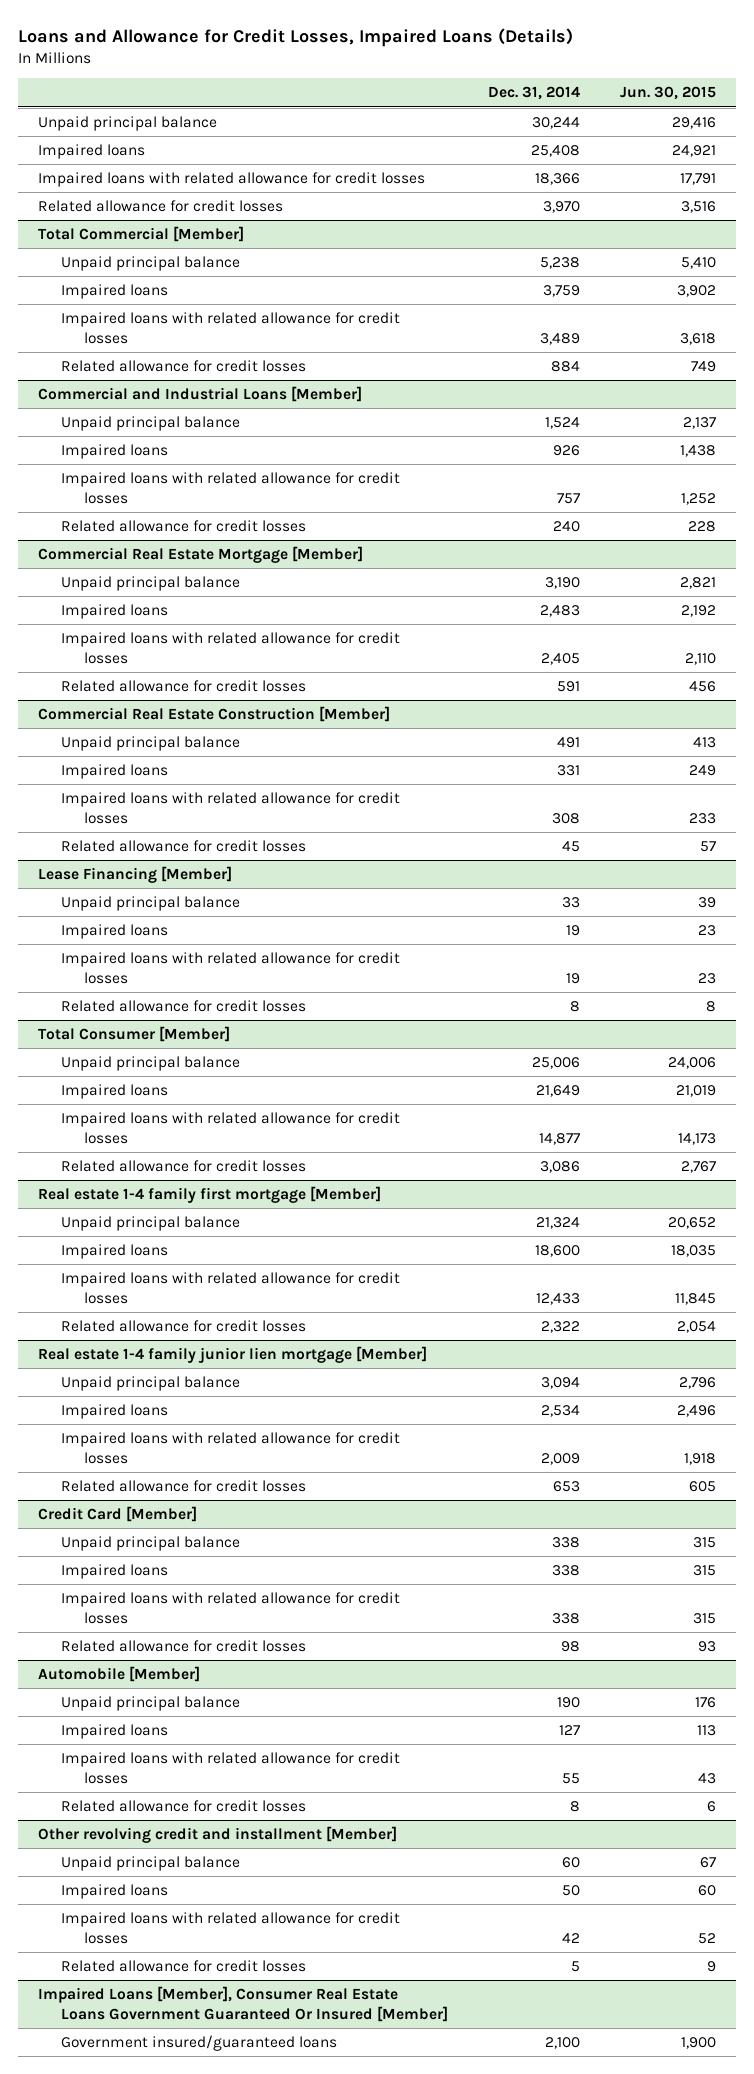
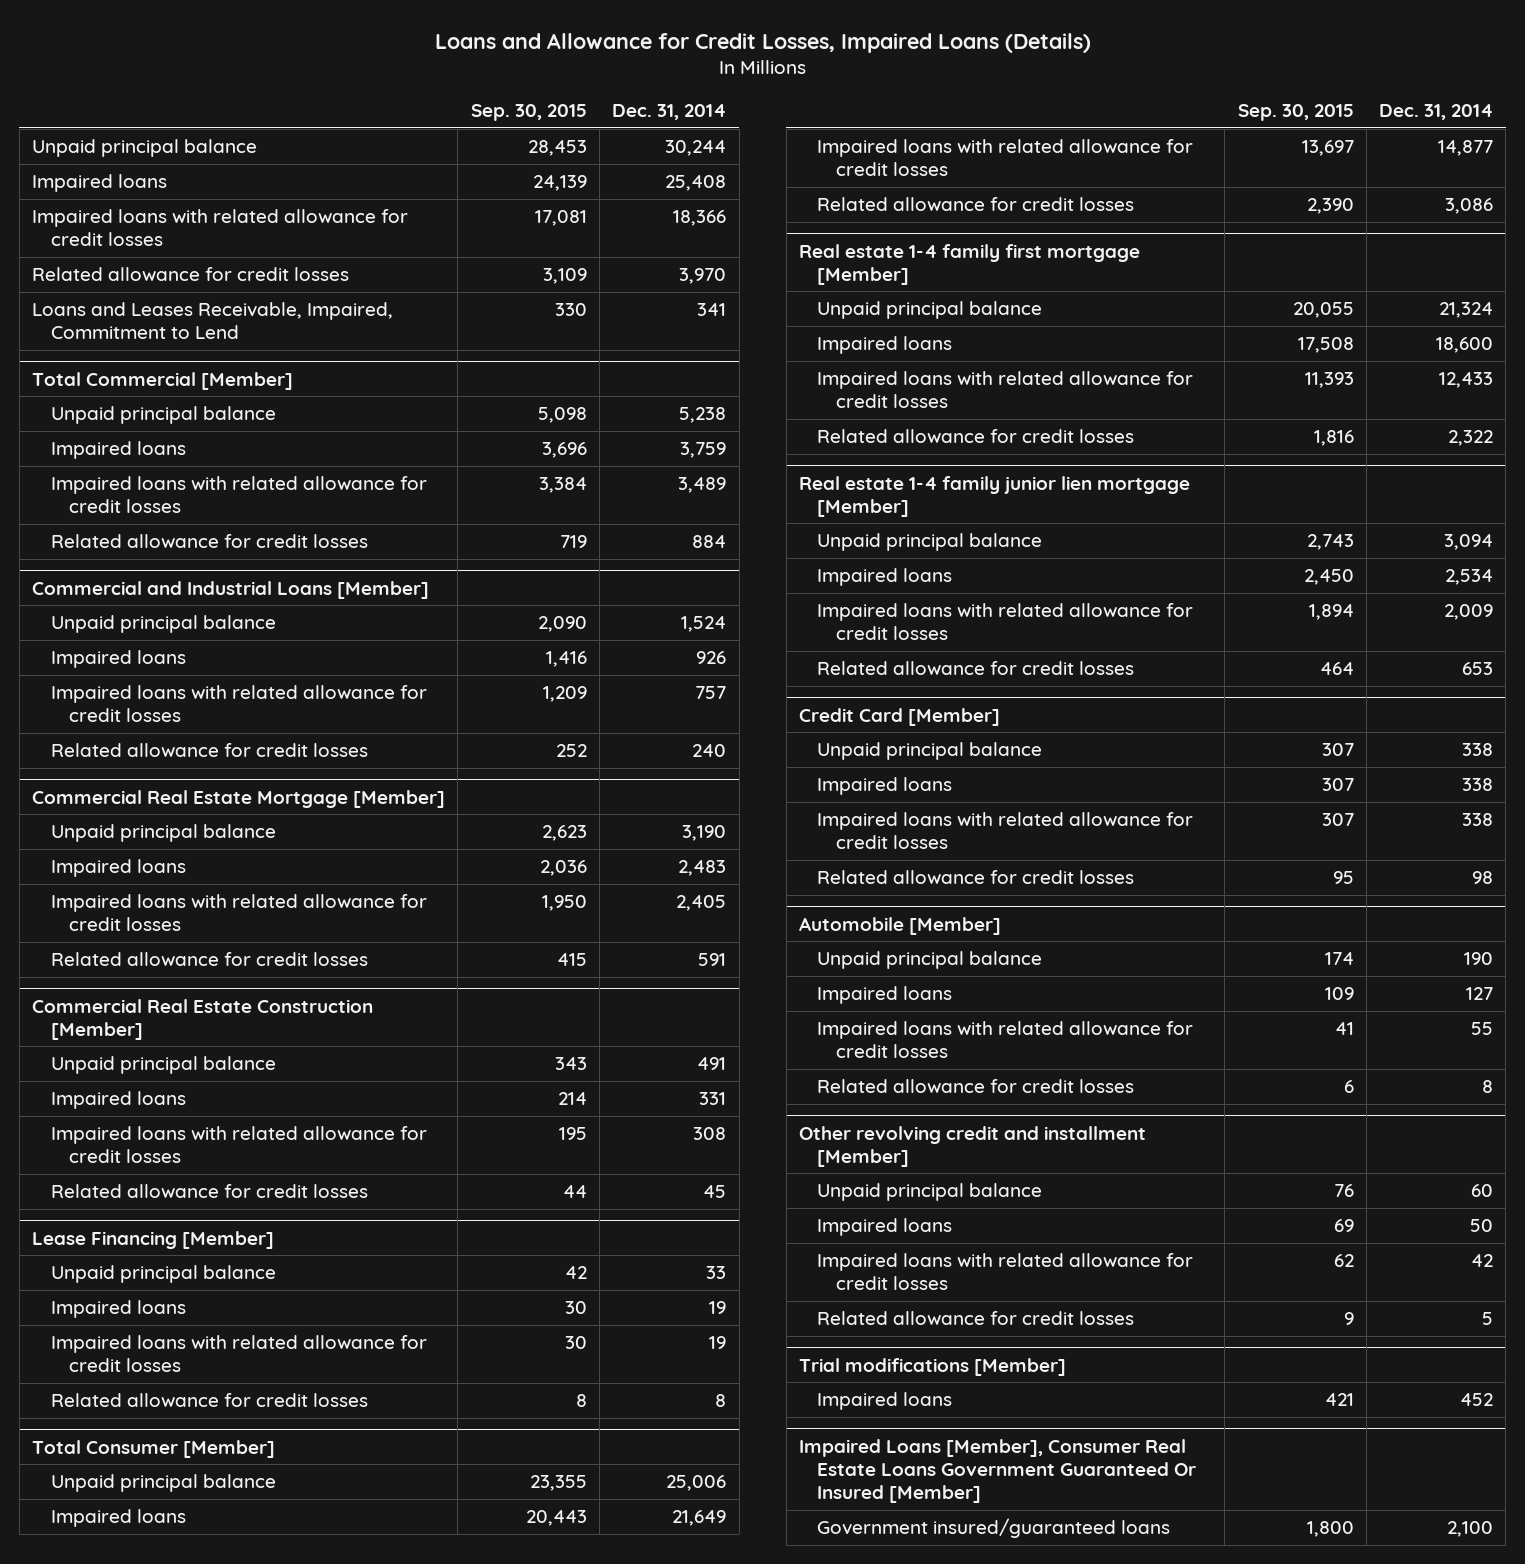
[620,86,717,101] Jun. 30, 2015 -> none
none -> [470,104,587,122] Sep. 30, 2015
none -> [32,302,394,340] Loans and Leases Receivable, Impaired, Commitment to Lend
none -> [798,1357,1066,1376] Trial modifications [Member]
none -> [817,1392,953,1411] Impaired loans

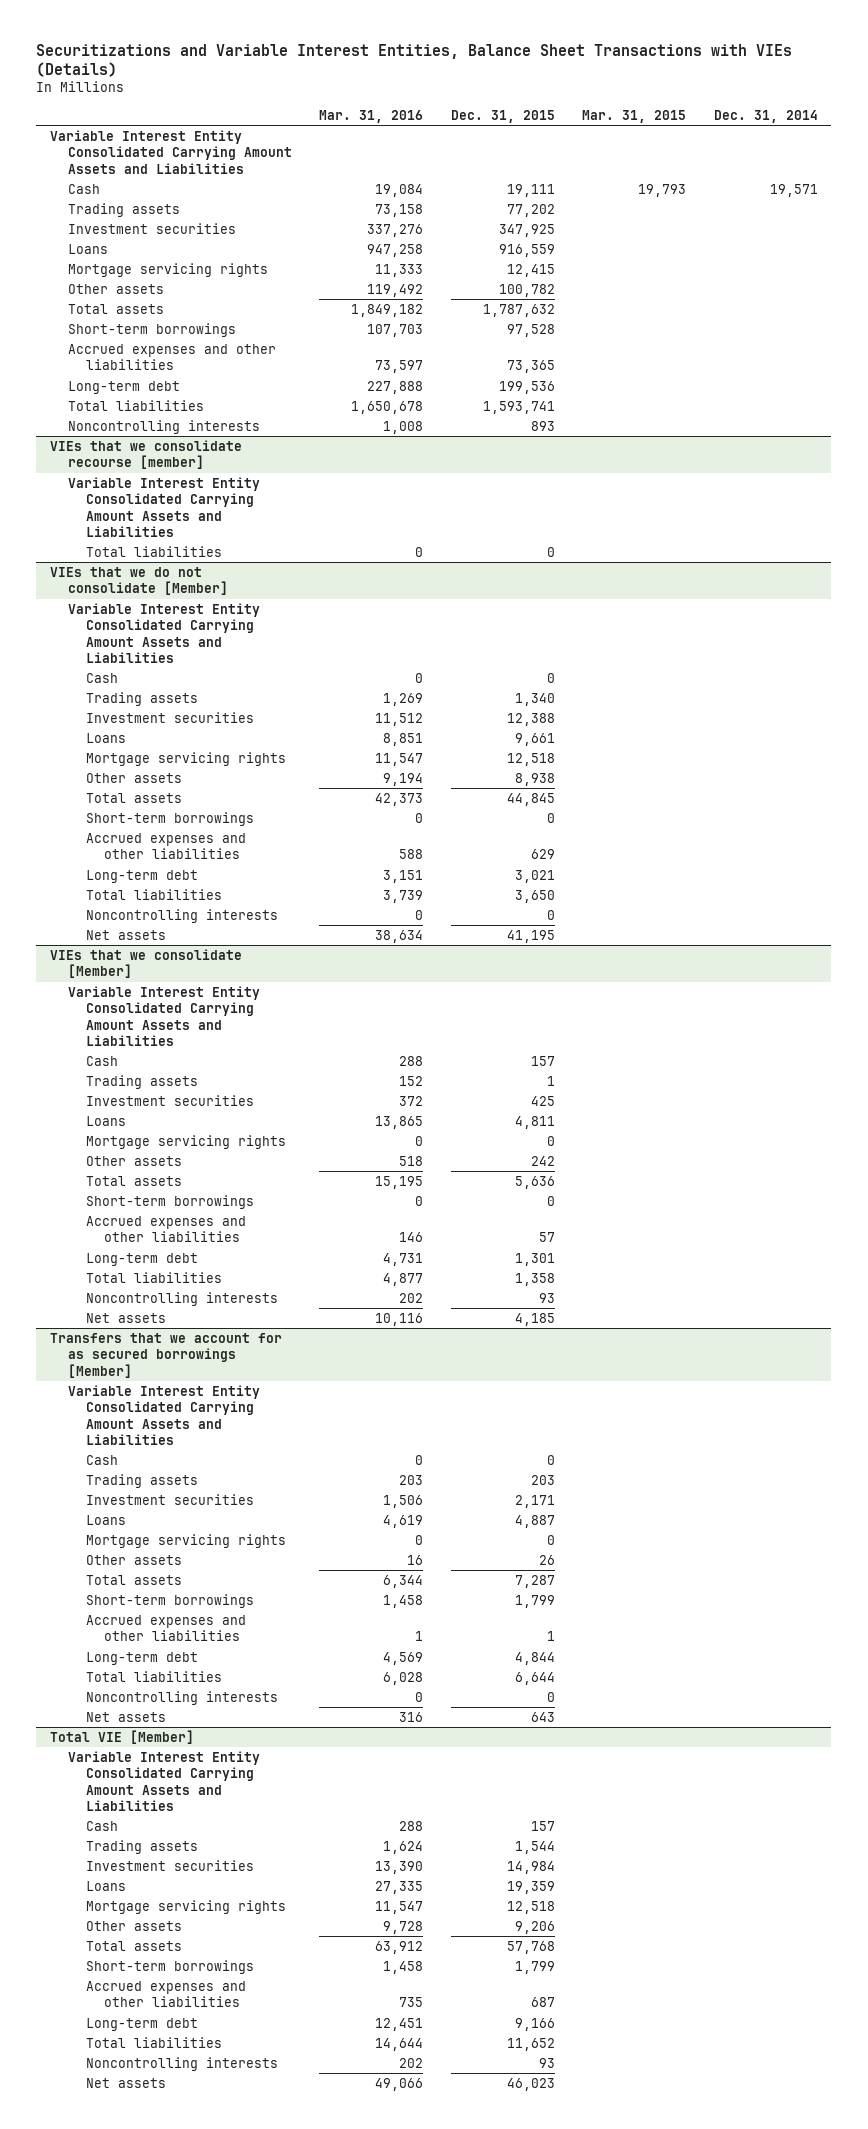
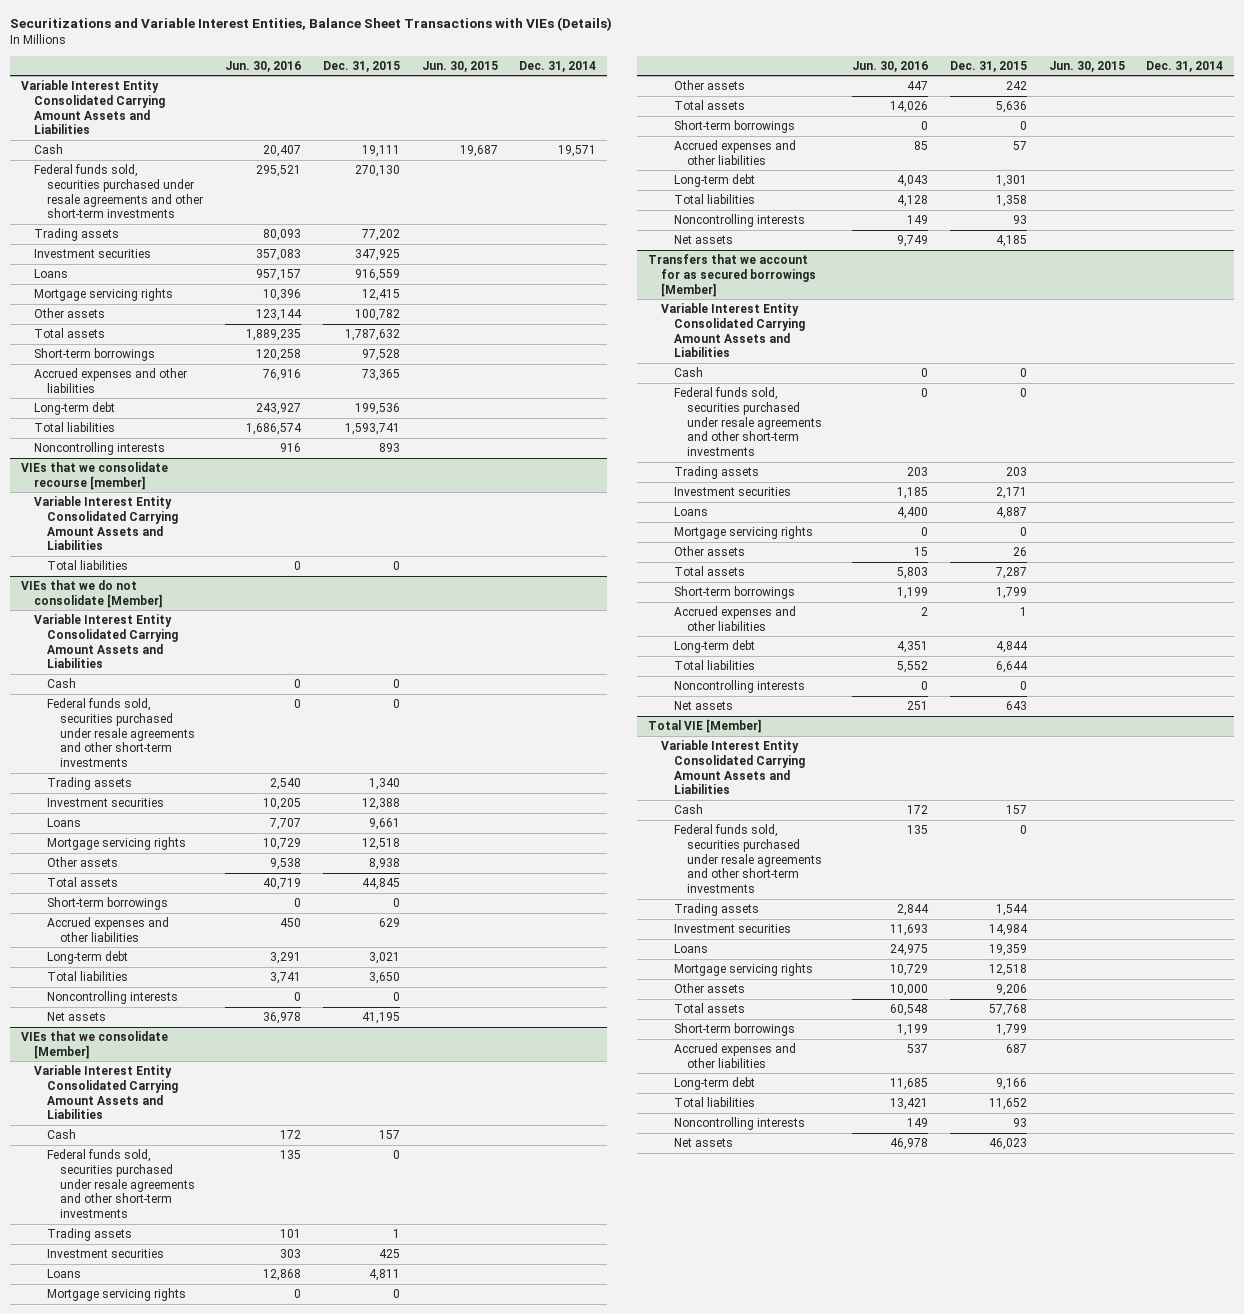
[319,109,424,123] Mar. 31, 2016 -> none
[582,109,687,123] Mar. 31, 2015 -> none
none -> [224,60,301,72] Jun. 30, 2016
none -> [421,60,498,72] Jun. 30, 2015
none -> [33,164,204,219] Federal funds sold, securities purchased under resale agreements and other short-term investments
none -> [47,698,196,768] Federal funds sold, securities purchased under resale agreements and other short-term investments
none -> [47,1149,196,1219] Federal funds sold, securities purchased under resale agreements and other short-term investments
none -> [674,387,823,457] Federal funds sold, securities purchased under resale agreements and other short-term investments
none -> [674,824,823,894] Federal funds sold, securities purchased under resale agreements and other short-term investments

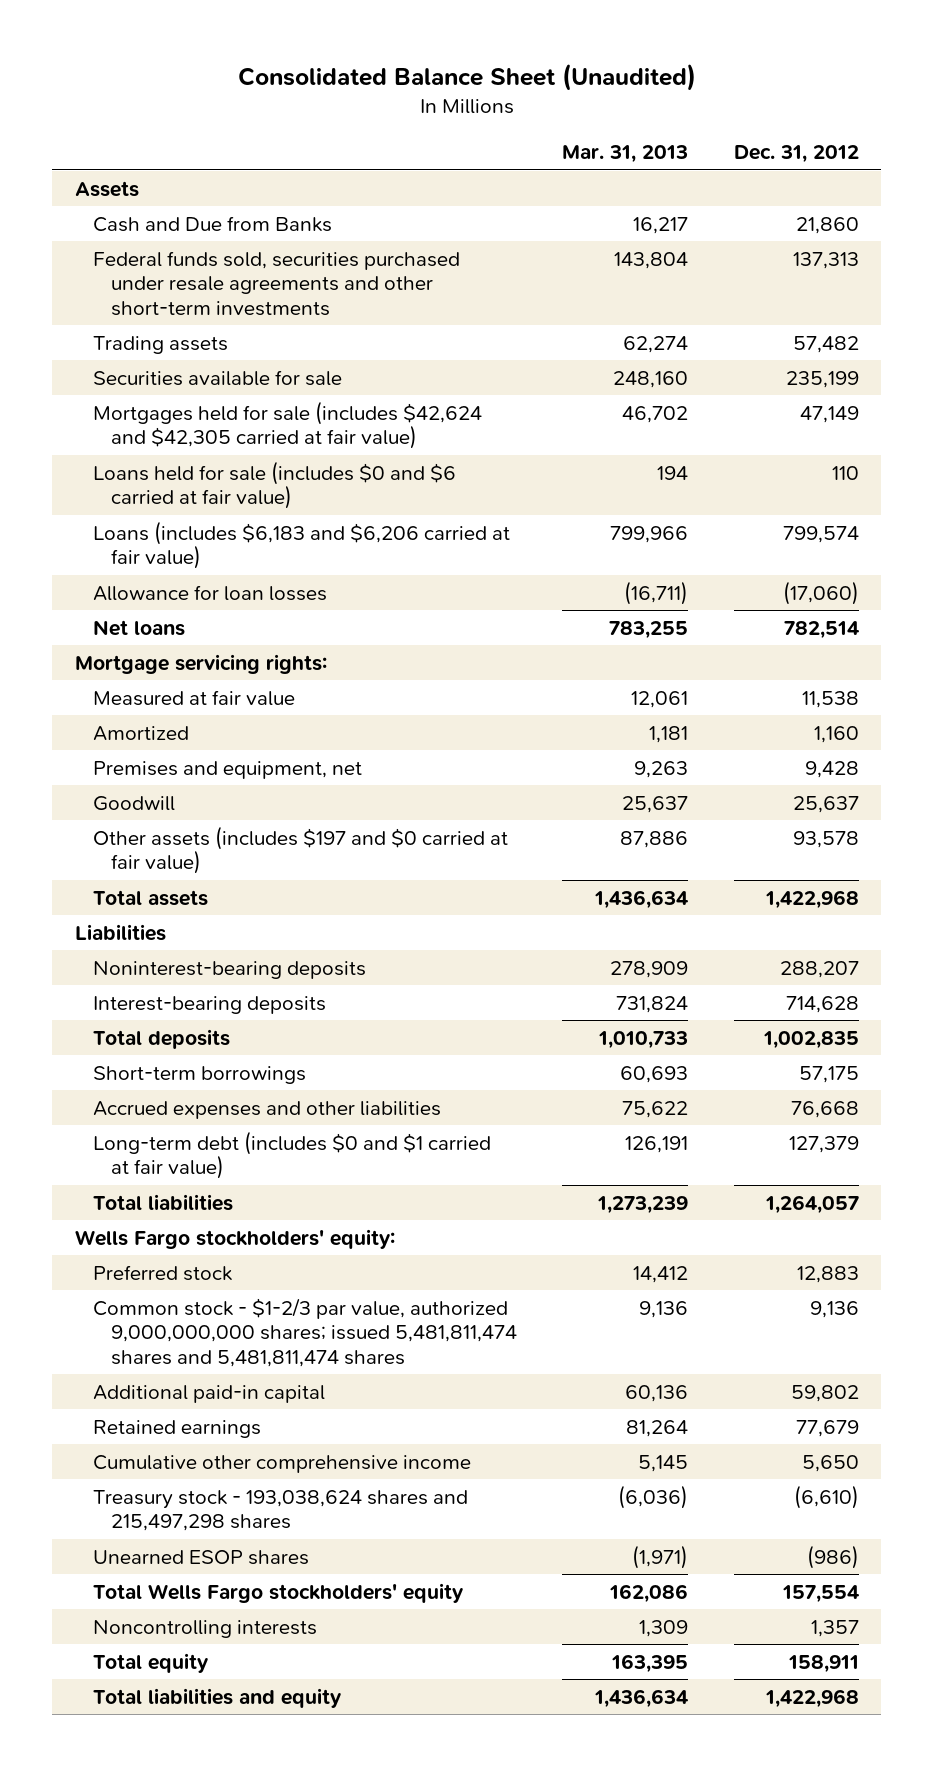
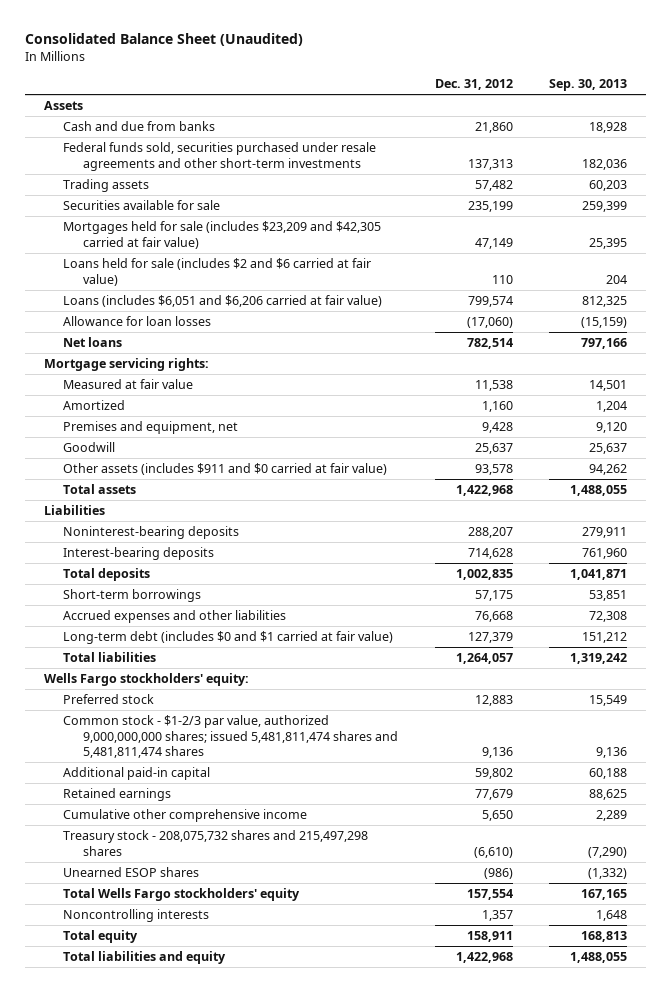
[562,145,689,164] Mar. 31, 2013 -> none
none -> [549,79,628,92] Sep. 30, 2013
[92,215,332,232] Cash and Due from Banks -> [63,120,216,131] Cash and due from banks
[92,400,482,450] Mortgages held for sale (includes $42,624 and $42,305 carried at fair value) -> [63,220,382,249] Mortgages held for sale (includes $23,209 and $42,305 carried at fair value)
[92,460,456,510] Loans held for sale (includes $0 and $6 carried at fair value) -> [63,257,372,286] Loans held for sale (includes $2 and $6 carried at fair value)
[92,520,510,570] Loans (includes $6,183 and $6,206 carried at fair value) -> [63,294,383,307] Loans (includes $6,051 and $6,206 carried at fair value)
[92,825,508,875] Other assets (includes $197 and $0 carried at fair value) -> [63,462,388,475] Other assets (includes $911 and $0 carried at fair value)
[92,1489,468,1532] Treasury stock - 193,038,624 shares and 215,497,298 shares -> [63,829,369,856] Treasury stock - 208,075,732 shares and 215,497,298 shares

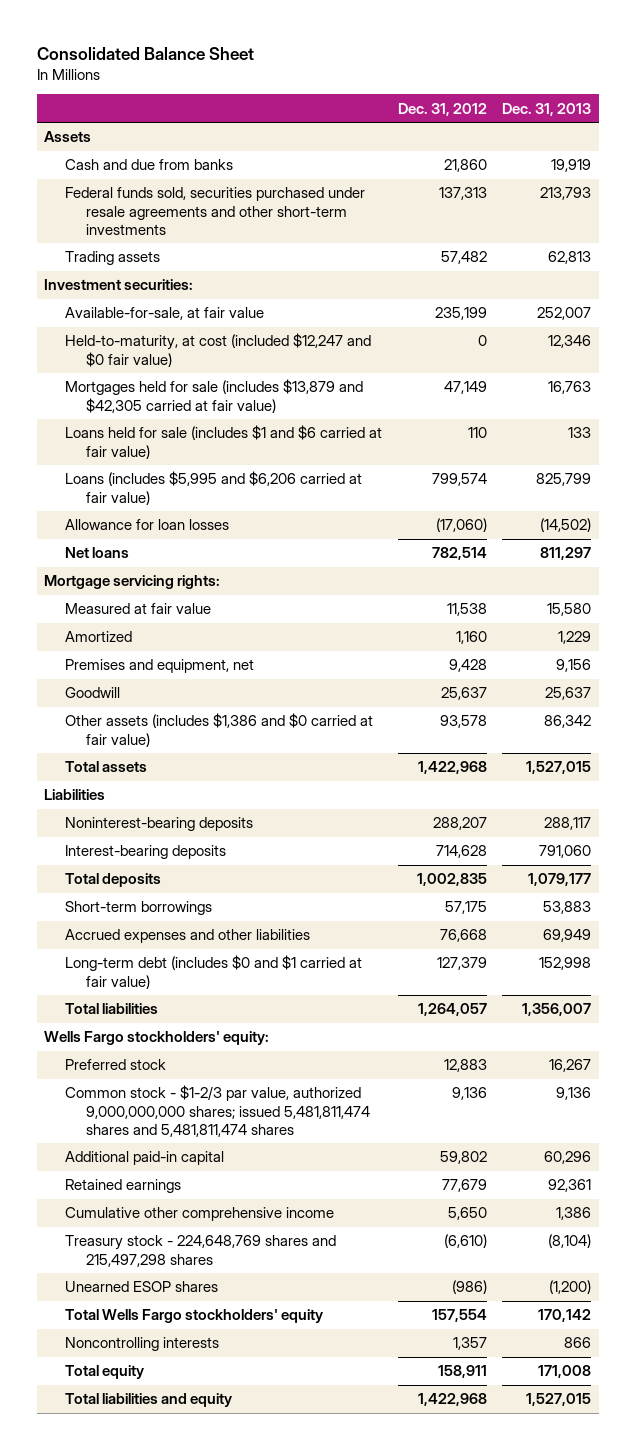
[25,33,304,47] Consolidated Balance Sheet (Unaudited) -> [36,46,254,60] Consolidated Balance Sheet
[549,79,628,92] Sep. 30, 2013 -> none
none -> [501,102,591,116] Dec. 31, 2013
none -> [44,279,194,291] Investment securities:
[63,199,221,210] Securities available for sale -> [65,307,265,321] Available-for-sale, at fair value
none -> [65,333,372,367] Held-to-maturity, at cost (included $12,247 and $0 fair value)
[63,220,382,249] Mortgages held for sale (includes $23,209 and $42,305 carried at fair value) -> [65,379,364,413] Mortgages held for sale (includes $13,879 and $42,305 carried at fair value)
[63,257,372,286] Loans held for sale (includes $2 and $6 carried at fair value) -> [65,425,383,459] Loans held for sale (includes $1 and $6 carried at fair value)
[63,294,383,307] Loans (includes $6,051 and $6,206 carried at fair value) -> [65,471,363,505] Loans (includes $5,995 and $6,206 carried at fair value)
[63,462,388,475] Other assets (includes $911 and $0 carried at fair value) -> [65,713,374,747] Other assets (includes $1,386 and $0 carried at fair value)
[63,829,369,856] Treasury stock - 208,075,732 shares and 215,497,298 shares -> [65,1235,337,1267] Treasury stock - 224,648,769 shares and 215,497,298 shares

